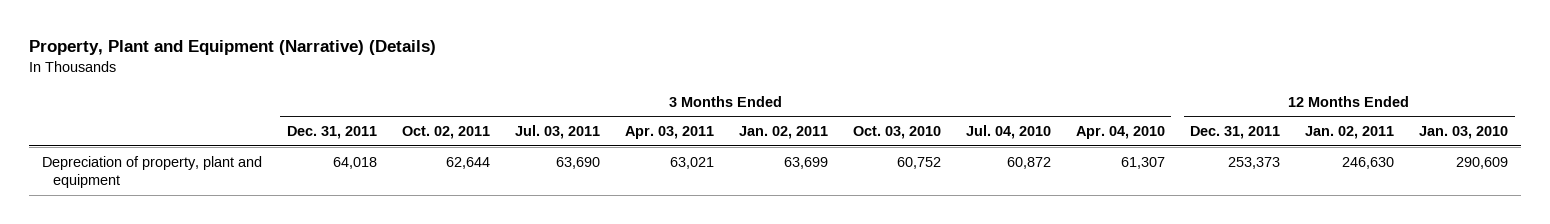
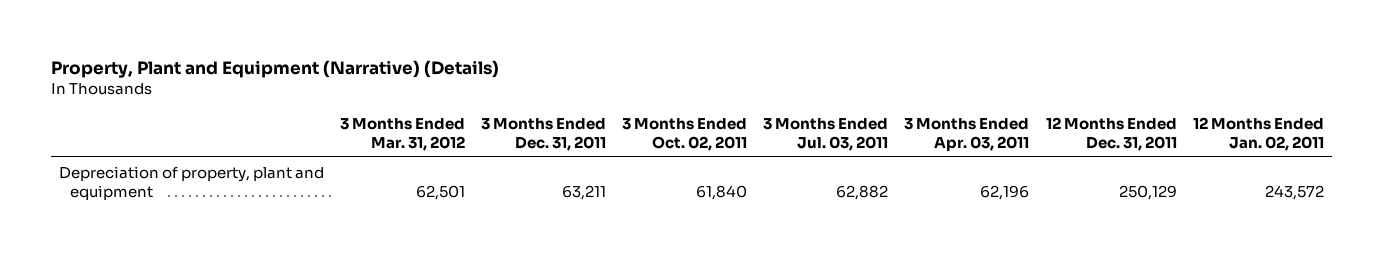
[738,126,828,140] Jan. 02, 2011 -> none
[853,126,942,140] Oct. 03, 2010 -> none
[966,125,1052,140] Jul. 04, 2010 -> none
[1076,126,1166,140] Apr. 04, 2010 -> none
[1419,126,1509,140] Jan. 03, 2010 -> none
none -> [339,117,465,151] 3 Months Ended Mar. 31, 2012
[332,156,377,169] 64,018 -> [561,185,606,201] 63,211
[445,156,490,169] 62,644 -> [696,185,748,201] 61,840
[555,156,600,169] 63,690 -> [836,185,889,201] 62,882
[669,156,714,169] 63,021 -> [980,185,1030,201] 62,196
[1228,156,1281,169] 253,373 -> [1118,185,1177,201] 250,129
[1342,156,1395,169] 246,630 -> [1264,185,1324,201] 243,572

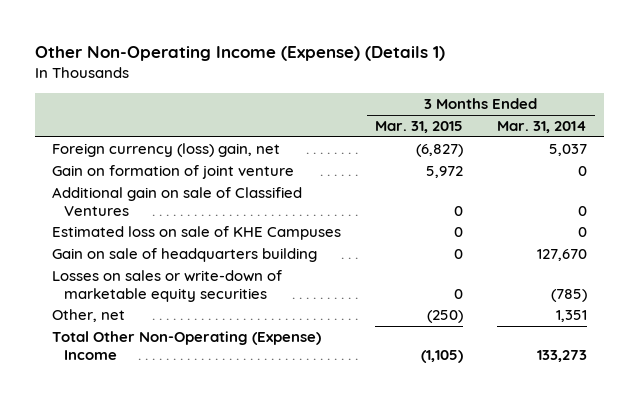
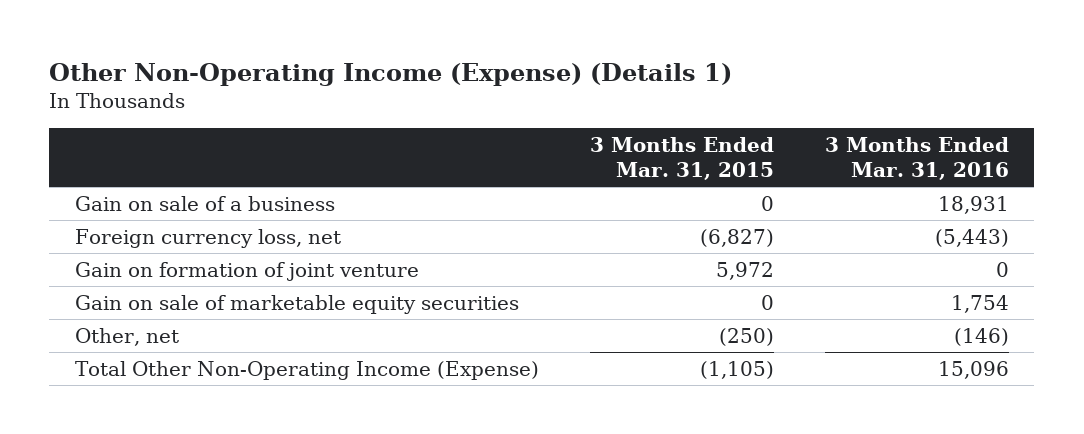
[496,121,587,134] Mar. 31, 2014 -> none
none -> [824,137,1009,180] 3 Months Ended Mar. 31, 2016
none -> [74,196,335,212] Gain on sale of a business
[52,143,281,158] Foreign currency (loss) gain, net -> [74,229,341,249] Foreign currency loss, net
[52,187,303,216] Additional gain on sale of Classified Ventures -> none
[52,226,342,241] Estimated loss on sale of KHE Campuses -> none
[52,248,318,263] Gain on sale of headquarters building -> none
[52,270,283,302] Losses on sales or write-down of marketable equity securities -> [74,295,519,315] Gain on sale of marketable equity securities
[52,331,322,360] Total Other Non-Operating (Expense) Income -> [74,361,539,381] Total Other Non-Operating Income (Expense)

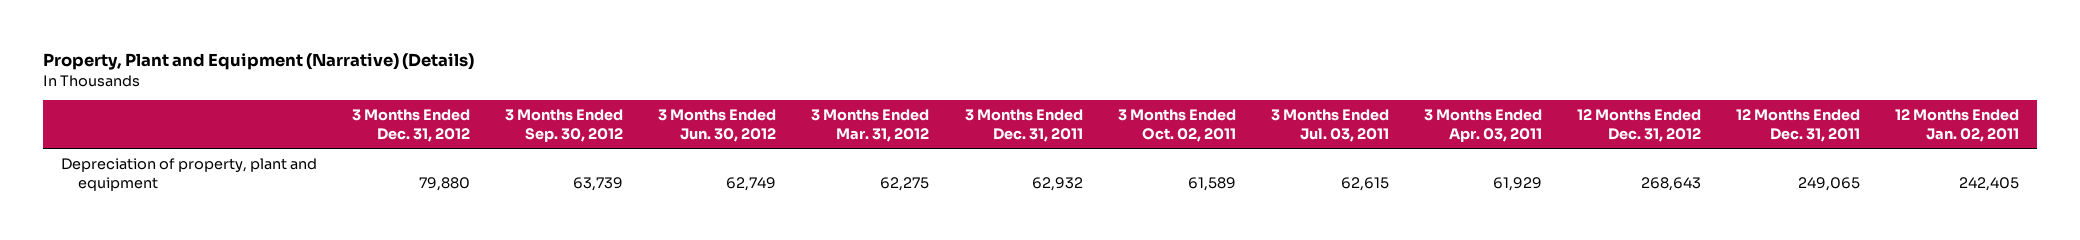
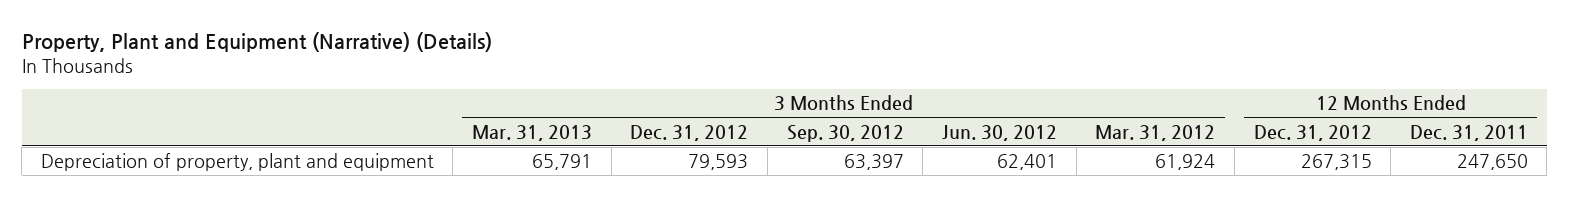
[964,109,1083,142] 3 Months Ended Dec. 31, 2011 -> none
[1117,109,1236,142] 3 Months Ended Oct. 02, 2011 -> none
[1270,109,1389,142] 3 Months Ended Jul. 03, 2011 -> none
[1423,109,1542,142] 3 Months Ended Apr. 03, 2011 -> none
[1895,109,2020,142] 12 Months Ended Jan. 02, 2011 -> none
none -> [472,124,593,141] Mar. 31, 2013
[419,176,471,191] 79,880 -> [688,154,749,171] 79,593
[573,176,624,191] 63,739 -> [843,154,904,171] 63,397
[726,176,777,191] 62,749 -> [996,154,1057,171] 62,401
[880,176,930,191] 62,275 -> [1155,154,1216,171] 61,924
[1641,176,1702,191] 268,643 -> [1300,154,1372,171] 267,315
[1798,176,1861,191] 249,065 -> [1456,154,1528,171] 247,650

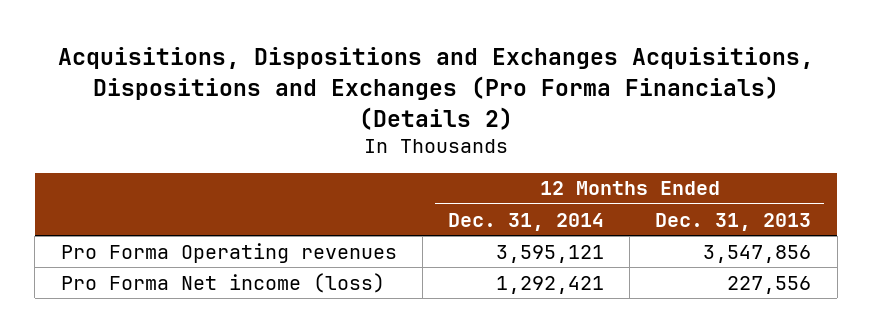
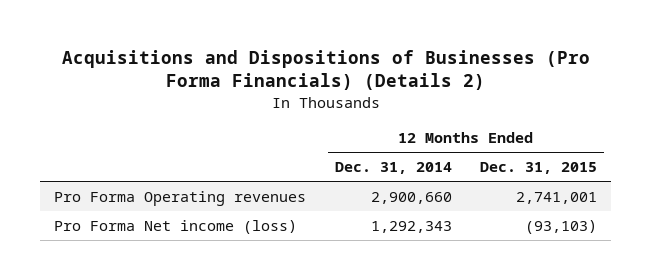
[58,47,815,130] Acquisitions, Dispositions and Exchanges Acquisitions, Dispositions and Exchanges (Pro Forma Financials) (Details 2) -> [61,49,590,91] Acquisitions and Dispositions of Businesses (Pro Forma Financials) (Details 2)
[655,212,812,231] Dec. 31, 2013 -> none
none -> [479,162,597,175] Dec. 31, 2015
[496,244,605,263] 3,595,121 -> [370,192,452,205] 2,900,660
[496,275,605,294] 1,292,421 -> [370,221,452,234] 1,292,343

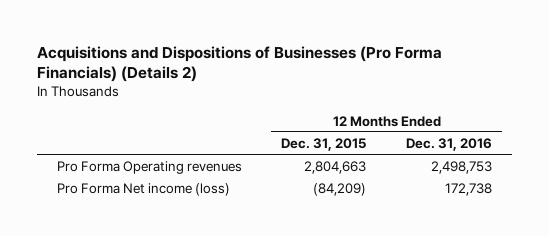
[334,162,452,175] Dec. 31, 2014 -> none
none -> [406,137,493,151] Dec. 31, 2016
[515,192,597,205] 2,741,001 -> [304,160,367,174] 2,804,663
[524,220,597,235] (93,103) -> [313,182,367,196] (84,209)

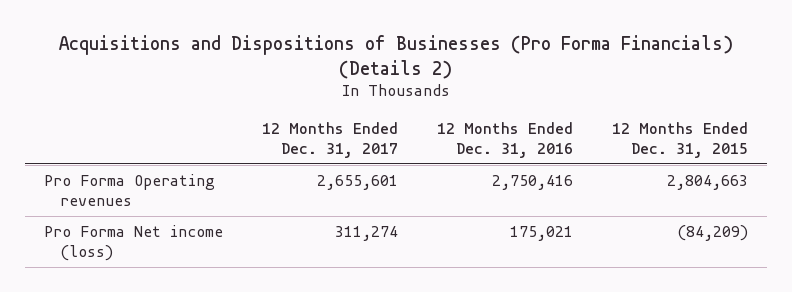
none -> [261,121,398,158] 12 Months Ended Dec. 31, 2017
[431,160,493,174] 2,498,753 -> [491,175,573,191] 2,750,416
[445,182,493,196] 172,738 -> [509,226,573,242] 175,021

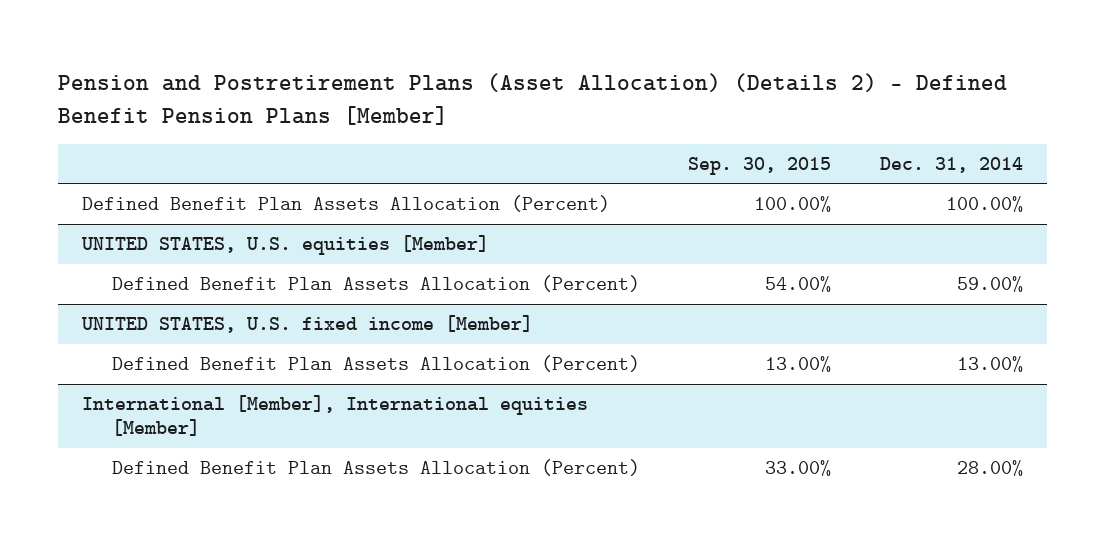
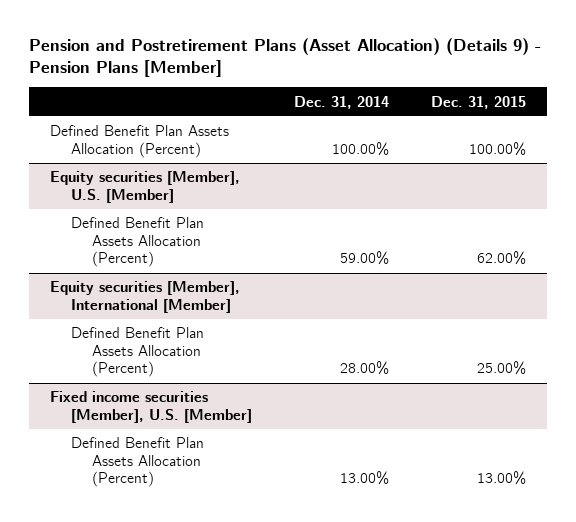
[58,73,1008,125] Pension and Postretirement Plans (Asset Allocation) (Details 2) - Defined Benefit Pension Plans [Member] -> [28,37,541,78] Pension and Postretirement Plans (Asset Allocation) (Details 9) - Pension Plans [Member]
[688,156,832,175] Sep. 30, 2015 -> none
none -> [430,95,526,109] Dec. 31, 2015
[81,235,490,256] UNITED STATES, U.S. equities [Member] -> none
none -> [49,171,240,203] Equity securities [Member], U.S. [Member]
[81,315,534,334] UNITED STATES, U.S. fixed income [Member] -> none
[111,355,640,373] Defined Benefit Plan Assets Allocation (Percent) -> none
[82,395,589,437] International [Member], International equities [Member] -> none
none -> [49,281,240,313] Equity securities [Member], International [Member]
none -> [49,391,252,423] Fixed income securities [Member], U.S. [Member]
none -> [70,437,204,488] Defined Benefit Plan Assets Allocation (Percent)

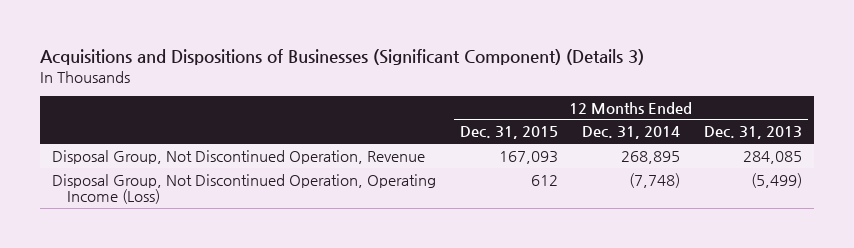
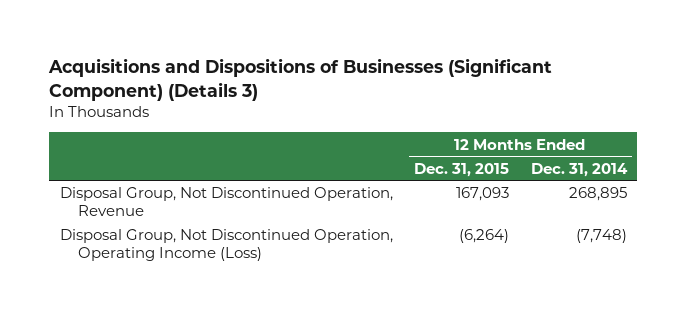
[703,126,802,140] Dec. 31, 2013 -> none
[530,174,558,186] 612 -> [459,229,510,244] (6,264)

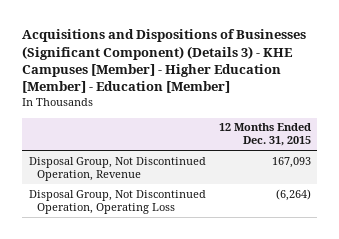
[48,58,553,101] Acquisitions and Dispositions of Businesses (Significant Component) (Details 3) -> [21,29,306,94] Acquisitions and Dispositions of Businesses (Significant Component) (Details 3) - KHE Campuses [Member] - Higher Education [Member] - Education [Member]
[530,162,628,177] Dec. 31, 2014 -> none
[60,229,394,262] Disposal Group, Not Discontinued Operation, Operating Income (Loss) -> [28,189,206,214] Disposal Group, Not Discontinued Operation, Operating Loss

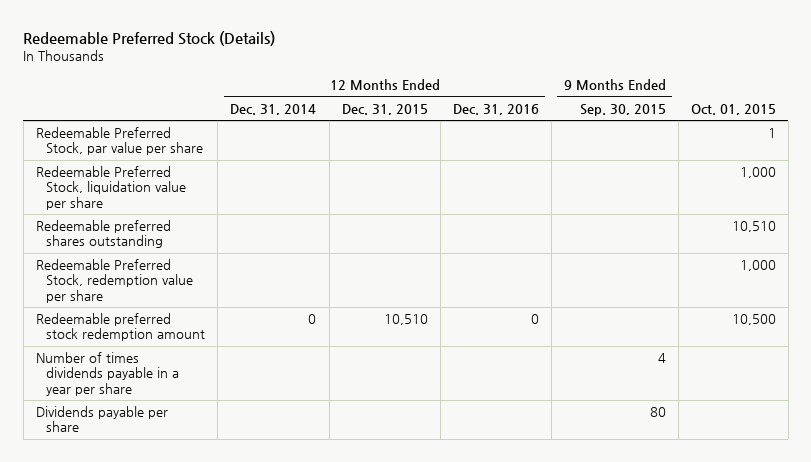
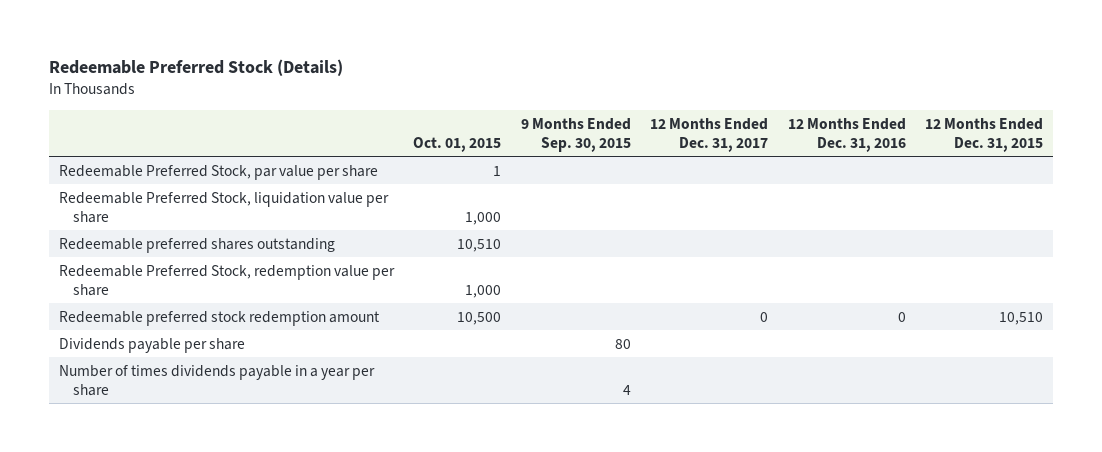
[230,103,317,115] Dec. 31, 2014 -> none
none -> [650,117,769,152] 12 Months Ended Dec. 31, 2017
[35,352,180,396] Number of times dividends payable in a year per share -> [58,364,375,396] Number of times dividends payable in a year per share

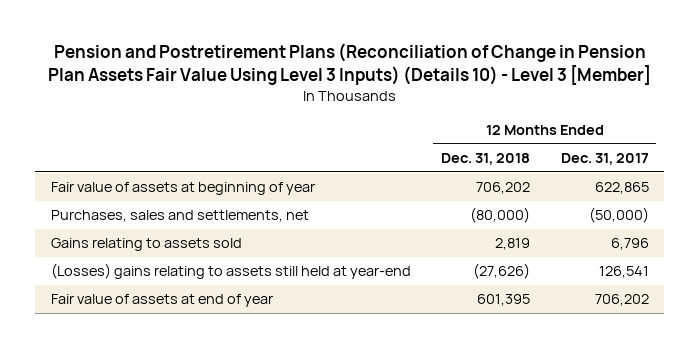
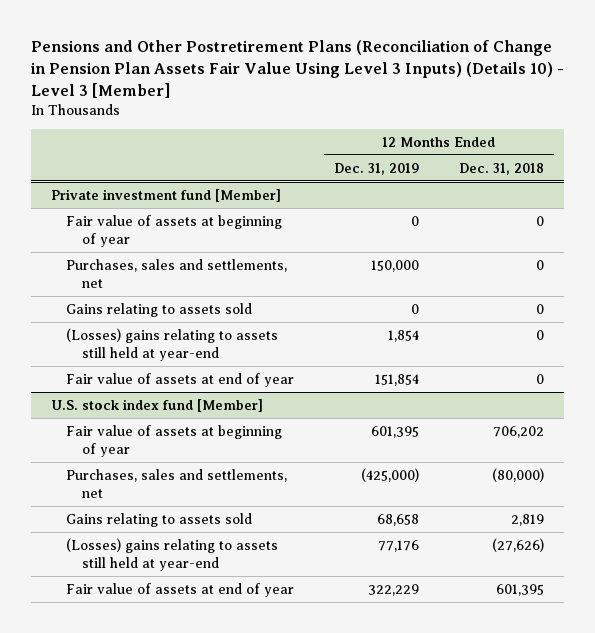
[47,43,651,85] Pension and Postretirement Plans (Reconciliation of Change in Pension Plan Assets Fair Value Using Level 3 Inputs) (Details 10) - Level 3 [Member] -> [29,40,564,98] Pensions and Other Postretirement Plans (Reconciliation of Change in Pension Plan Assets Fair Value Using Level 3 Inputs) (Details 10) - Level 3 [Member]
[560,153,649,166] Dec. 31, 2017 -> none
none -> [334,162,420,175] Dec. 31, 2019
none -> [50,188,281,202] Private investment fund [Member]
none -> [66,214,283,247] Fair value of assets at beginning of year
none -> [66,258,288,288] Purchases, sales and settlements, net
none -> [66,302,253,317] Gains relating to assets sold
none -> [66,327,279,361] (Losses) gains relating to assets still held at year-end
none -> [66,372,295,387] Fair value of assets at end of year
none -> [50,398,263,412] U.S. stock index fund [Member]

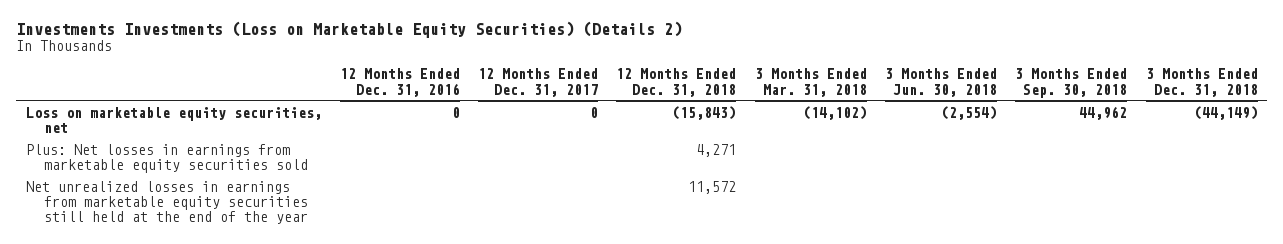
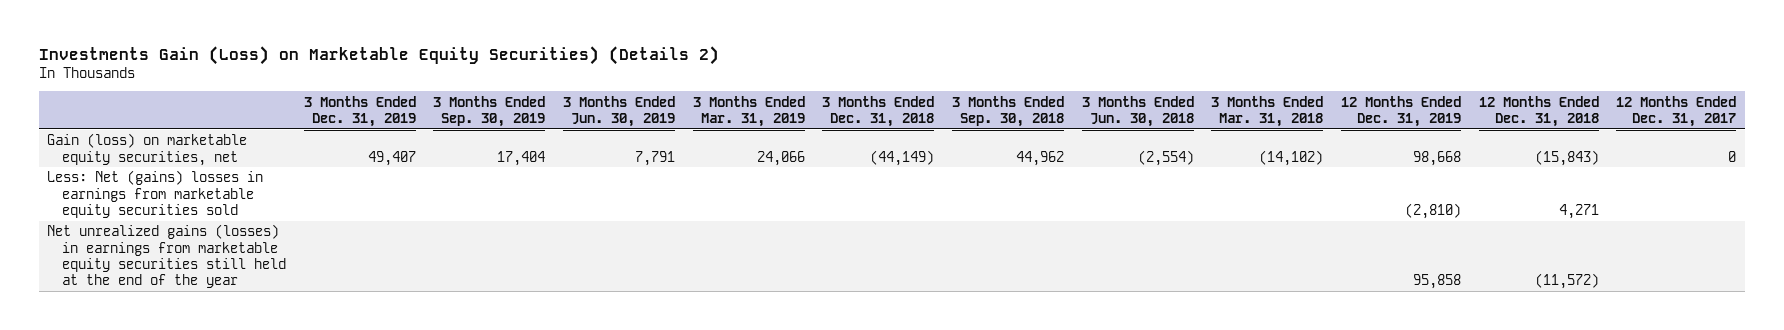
[16,20,683,38] Investments Investments (Loss on Marketable Equity Securities) (Details 2) -> [38,45,719,65] Investments Gain (Loss) on Marketable Equity Securities) (Details 2)
[339,68,460,97] 12 Months Ended Dec. 31, 2016 -> none
none -> [303,95,416,127] 3 Months Ended Dec. 31, 2019
none -> [433,95,546,127] 3 Months Ended Sep. 30, 2019
none -> [563,95,676,127] 3 Months Ended Jun. 30, 2019
none -> [692,95,805,127] 3 Months Ended Mar. 31, 2019
none -> [1340,95,1461,127] 12 Months Ended Dec. 31, 2019
[25,106,322,133] Loss on marketable equity securities, net -> [47,133,248,166] Gain (loss) on marketable equity securities, net
[25,143,308,173] Plus: Net losses in earnings from marketable equity securities sold -> [47,170,264,218] Less: Net (gains) losses in earnings from marketable equity securities sold
[25,180,308,225] Net unrealized losses in earnings from marketable equity securities still held at the end of the year -> [47,224,287,289] Net unrealized gains (losses) in earnings from marketable equity securities still held at the end of the year
[688,180,737,194] 11,572 -> [1534,273,1599,290] (11,572)

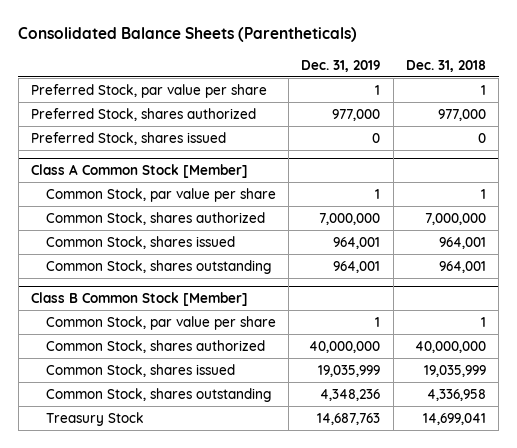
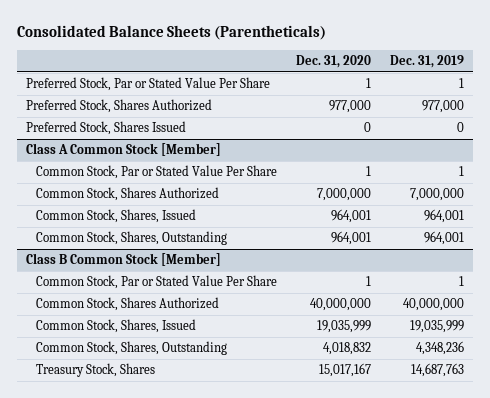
[405,59,486,72] Dec. 31, 2018 -> none
none -> [295,55,371,69] Dec. 31, 2020
[31,83,268,98] Preferred Stock, par value per share -> [26,77,271,92] Preferred Stock, Par or Stated Value Per Share
[31,107,257,121] Preferred Stock, shares authorized -> [26,99,213,114] Preferred Stock, Shares Authorized
[31,131,227,145] Preferred Stock, shares issued -> [26,121,187,136] Preferred Stock, Shares Issued
[45,187,276,202] Common Stock, par value per share -> [35,165,277,180] Common Stock, Par or Stated Value Per Share
[45,211,265,225] Common Stock, shares authorized -> [35,187,219,202] Common Stock, Shares Authorized
[45,235,235,249] Common Stock, shares issued -> [35,209,196,224] Common Stock, Shares, Issued
[45,259,271,274] Common Stock, shares outstanding -> [35,231,227,246] Common Stock, Shares, Outstanding
[45,315,276,330] Common Stock, par value per share -> [35,275,277,290] Common Stock, Par or Stated Value Per Share
[45,339,265,353] Common Stock, shares authorized -> [35,297,219,312] Common Stock, Shares Authorized
[45,363,235,377] Common Stock, shares issued -> [35,319,196,334] Common Stock, Shares, Issued
[45,387,271,402] Common Stock, shares outstanding -> [35,341,227,356] Common Stock, Shares, Outstanding
[45,411,144,426] Treasury Stock -> [35,363,155,378] Treasury Stock, Shares

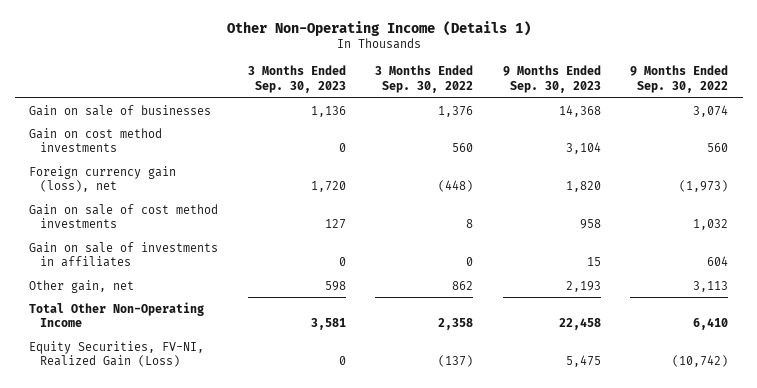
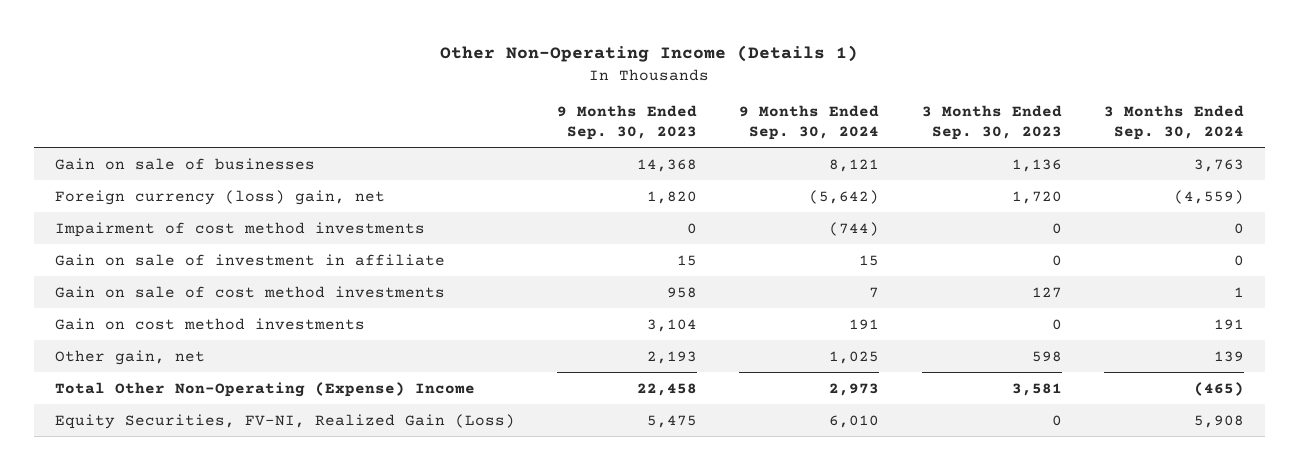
[375,65,474,94] 3 Months Ended Sep. 30, 2022 -> none
[629,65,728,94] 9 Months Ended Sep. 30, 2022 -> none
none -> [739,105,880,140] 9 Months Ended Sep. 30, 2024
none -> [1103,105,1244,140] 3 Months Ended Sep. 30, 2024
[29,165,177,193] Foreign currency gain (loss), net -> [54,189,385,205] Foreign currency (loss) gain, net
none -> [54,221,425,237] Impairment of cost method investments
none -> [54,253,445,266] Gain on sale of investment in affiliate
[29,241,219,268] Gain on sale of investments in affiliates -> none
[29,127,163,153] Gain on cost method investments -> [54,317,365,330] Gain on cost method investments
[29,301,205,328] Total Other Non-Operating Income -> [54,381,475,397] Total Other Non-Operating (Expense) Income

